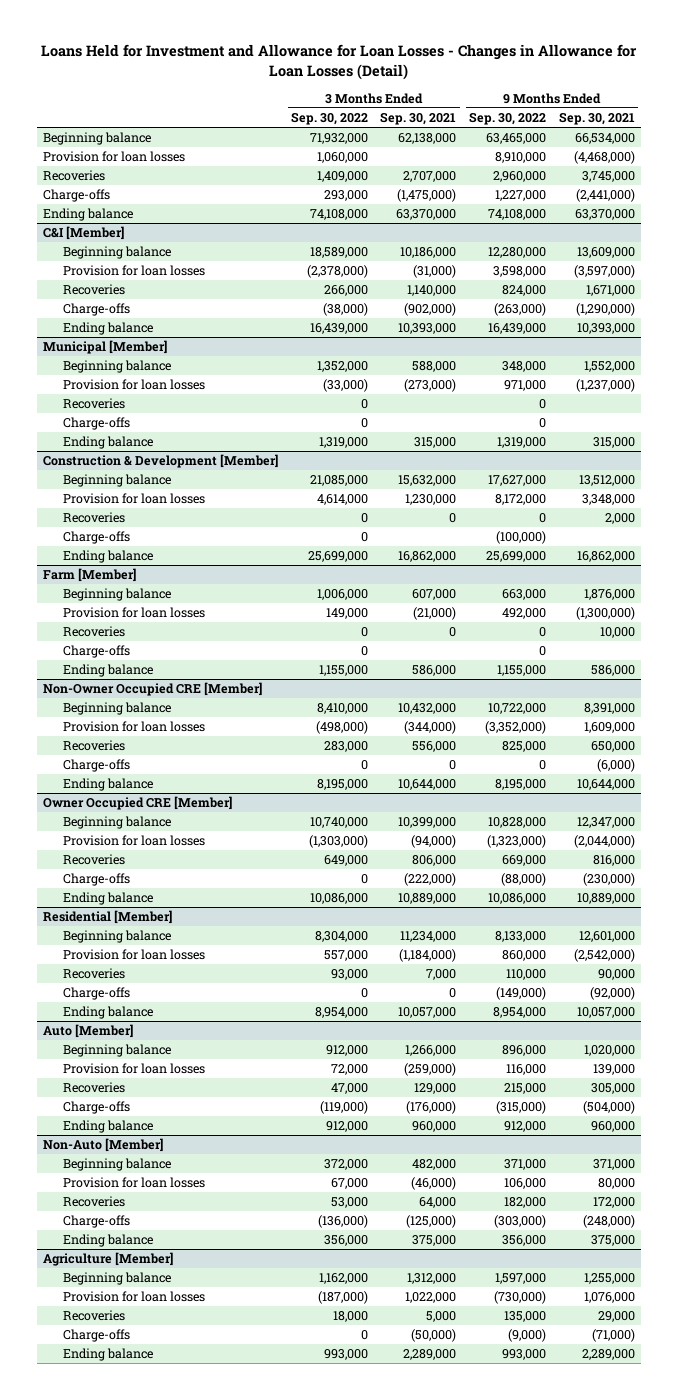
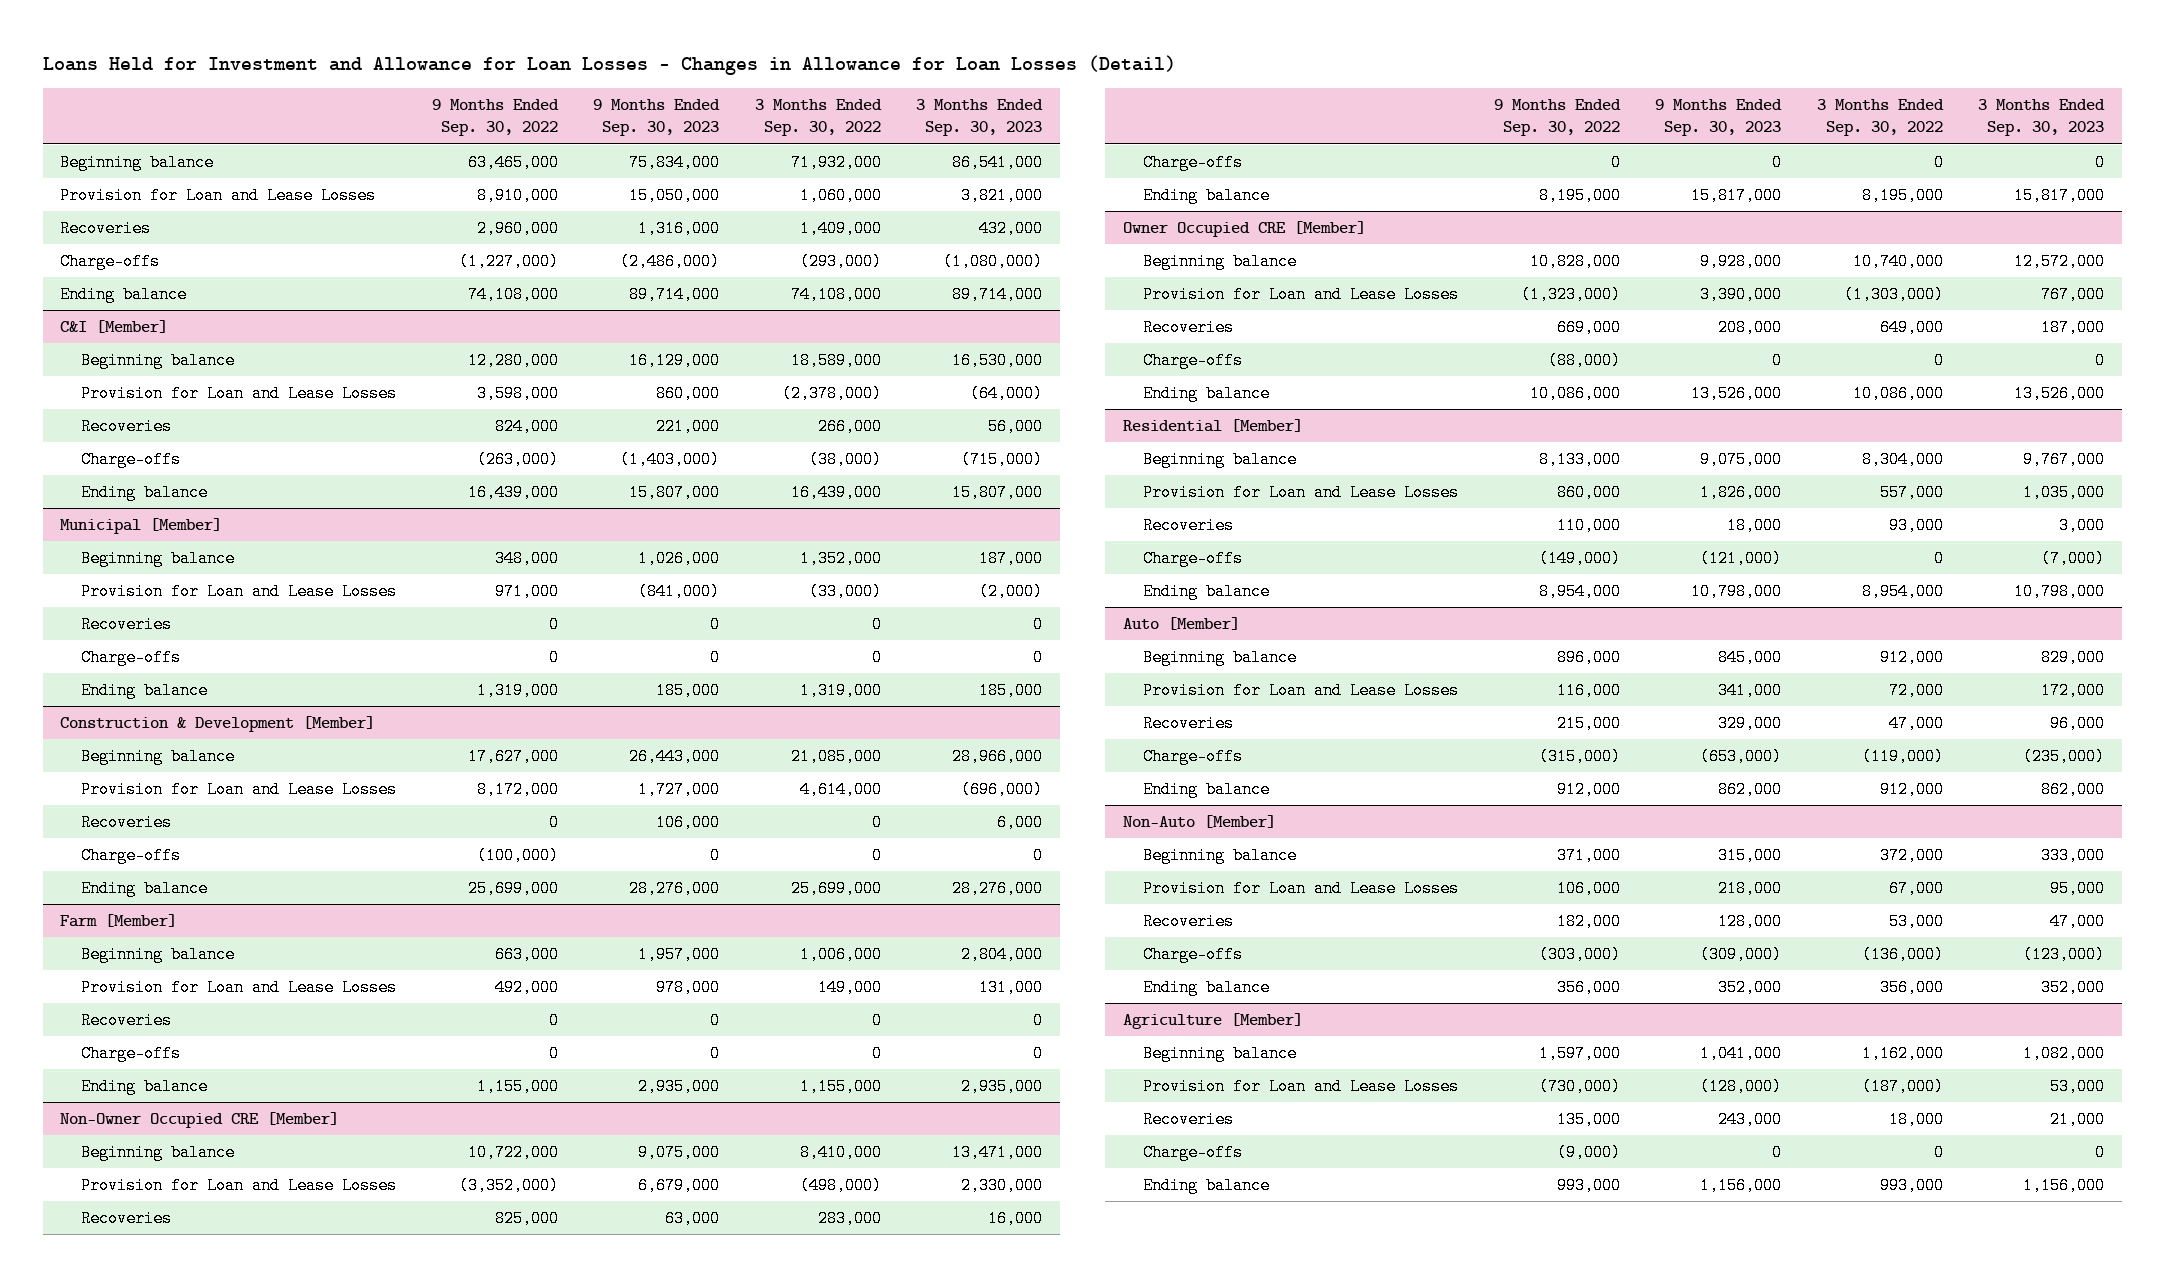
[380,112,457,126] Sep. 30, 2021 -> none
[558,112,635,126] Sep. 30, 2021 -> none
none -> [593,99,721,137] 9 Months Ended Sep. 30, 2023
none -> [916,99,1044,137] 3 Months Ended Sep. 30, 2023
[43,151,186,163] Provision for loan losses -> [60,187,377,205] Provision for Loan and Lease Losses
[323,190,368,202] 293,000 -> [799,253,882,271] (293,000)
[495,190,547,202] 1,227,000 -> [458,253,559,271] (1,227,000)
[62,265,205,277] Provision for loan losses -> [80,385,397,403] Provision for Loan and Lease Losses
[62,379,205,391] Provision for loan losses -> [80,583,397,601] Provision for Loan and Lease Losses
[62,493,205,505] Provision for loan losses -> [80,781,397,799] Provision for Loan and Lease Losses
[62,607,205,619] Provision for loan losses -> [80,979,397,997] Provision for Loan and Lease Losses
[62,721,205,733] Provision for loan losses -> [80,1177,397,1195] Provision for Loan and Lease Losses
[62,835,205,847] Provision for loan losses -> [1143,286,1460,304] Provision for Loan and Lease Losses
[62,949,205,961] Provision for loan losses -> [1143,484,1460,502] Provision for Loan and Lease Losses
[62,1063,205,1075] Provision for loan losses -> [1143,682,1460,700] Provision for Loan and Lease Losses
[62,1177,205,1189] Provision for loan losses -> [1143,880,1460,898] Provision for Loan and Lease Losses
[62,1291,205,1303] Provision for loan losses -> [1143,1078,1460,1096] Provision for Loan and Lease Losses

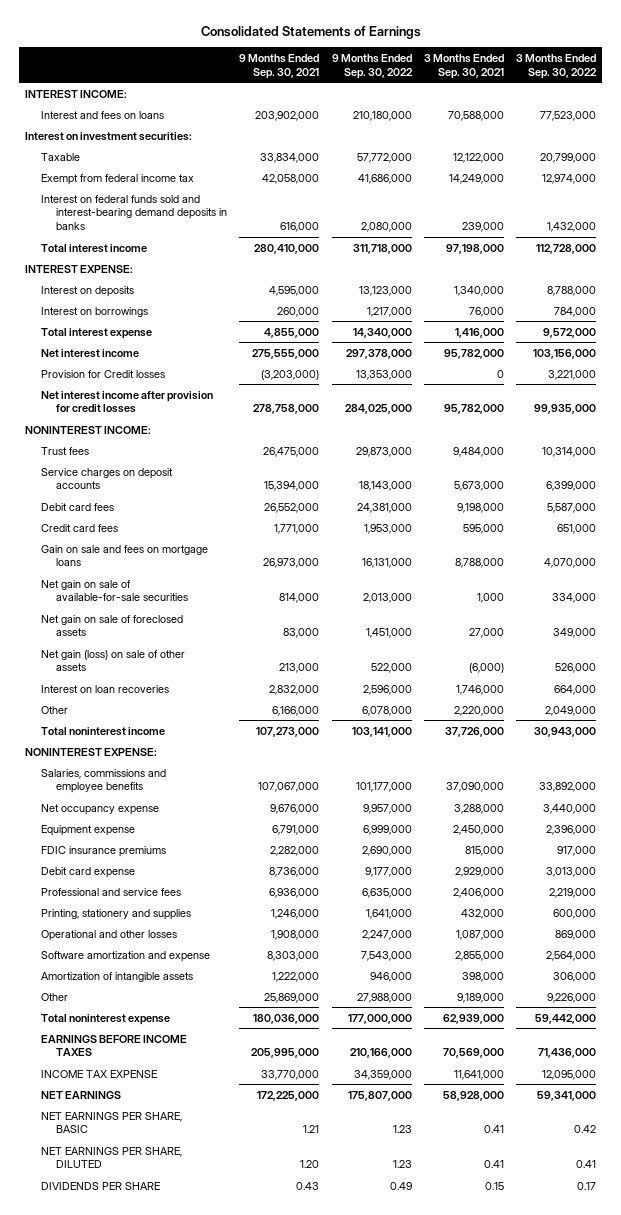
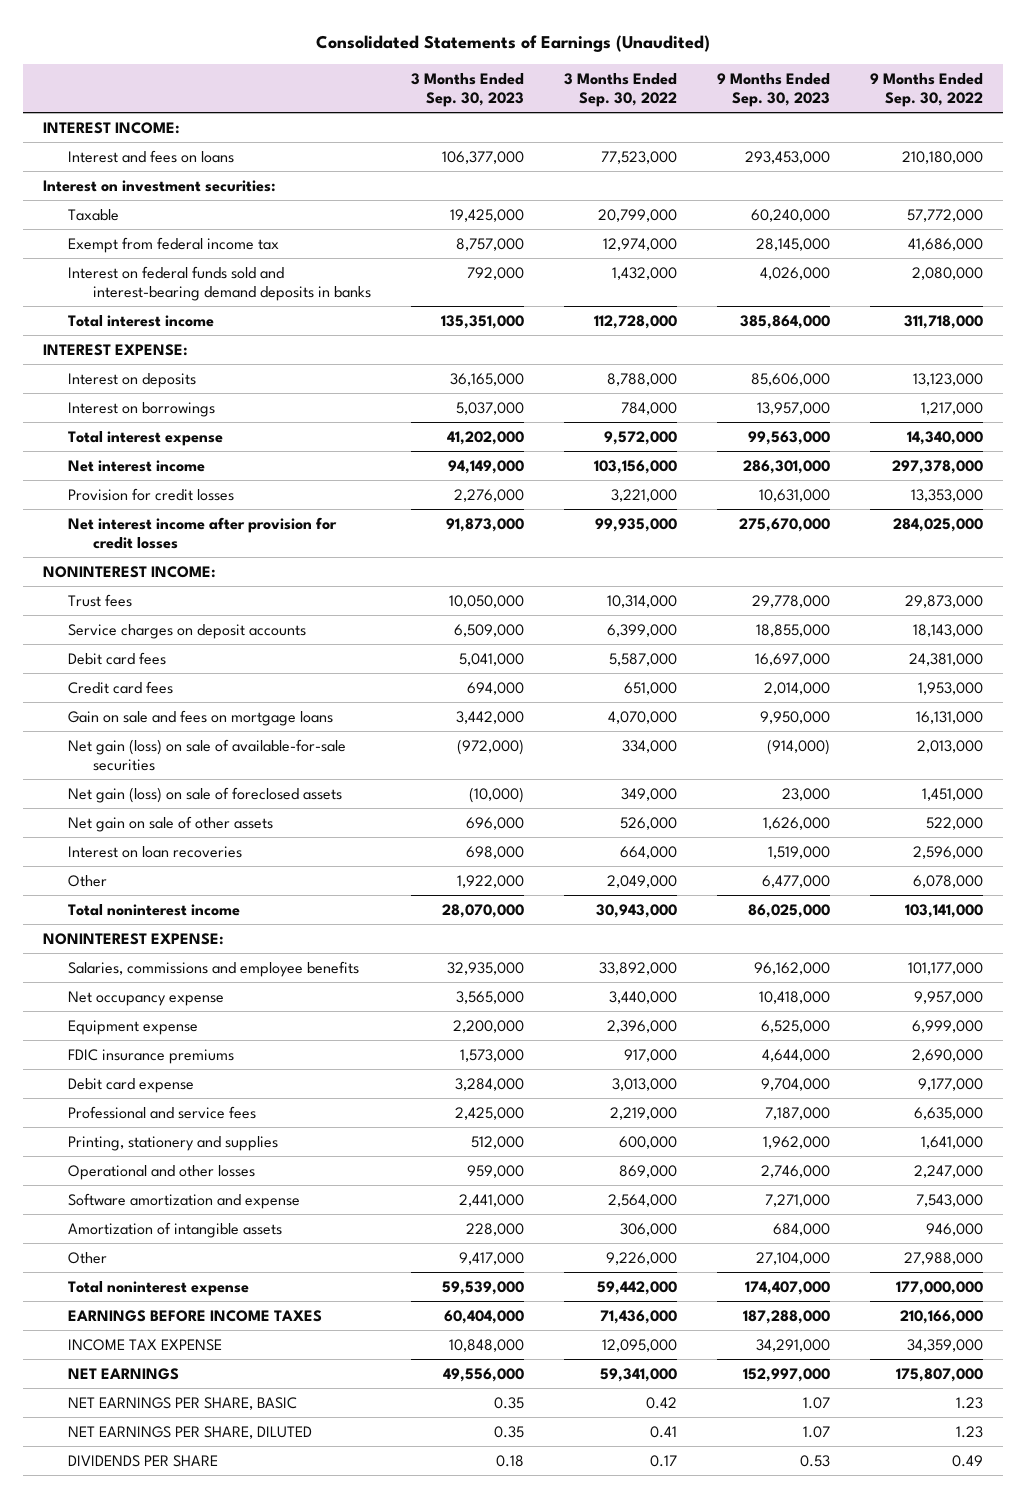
[200,26,421,40] Consolidated Statements of Earnings -> [316,34,711,52] Consolidated Statements of Earnings (Unaudited)
[239,54,320,79] 9 Months Ended Sep. 30, 2021 -> none
[423,54,504,79] 3 Months Ended Sep. 30, 2021 -> none
none -> [411,72,525,107] 3 Months Ended Sep. 30, 2023
none -> [717,72,831,107] 9 Months Ended Sep. 30, 2023
[40,369,165,378] Provision for Credit losses -> [68,487,235,501] Provision for credit losses
[40,579,189,602] Net gain on sale of available-for-sale securities -> [68,738,347,772] Net gain (loss) on sale of available-for-sale securities
[40,614,183,637] Net gain on sale of foreclosed assets -> [68,786,343,803] Net gain (loss) on sale of foreclosed assets
[40,649,185,672] Net gain (loss) on sale of other assets -> [68,815,274,832] Net gain on sale of other assets

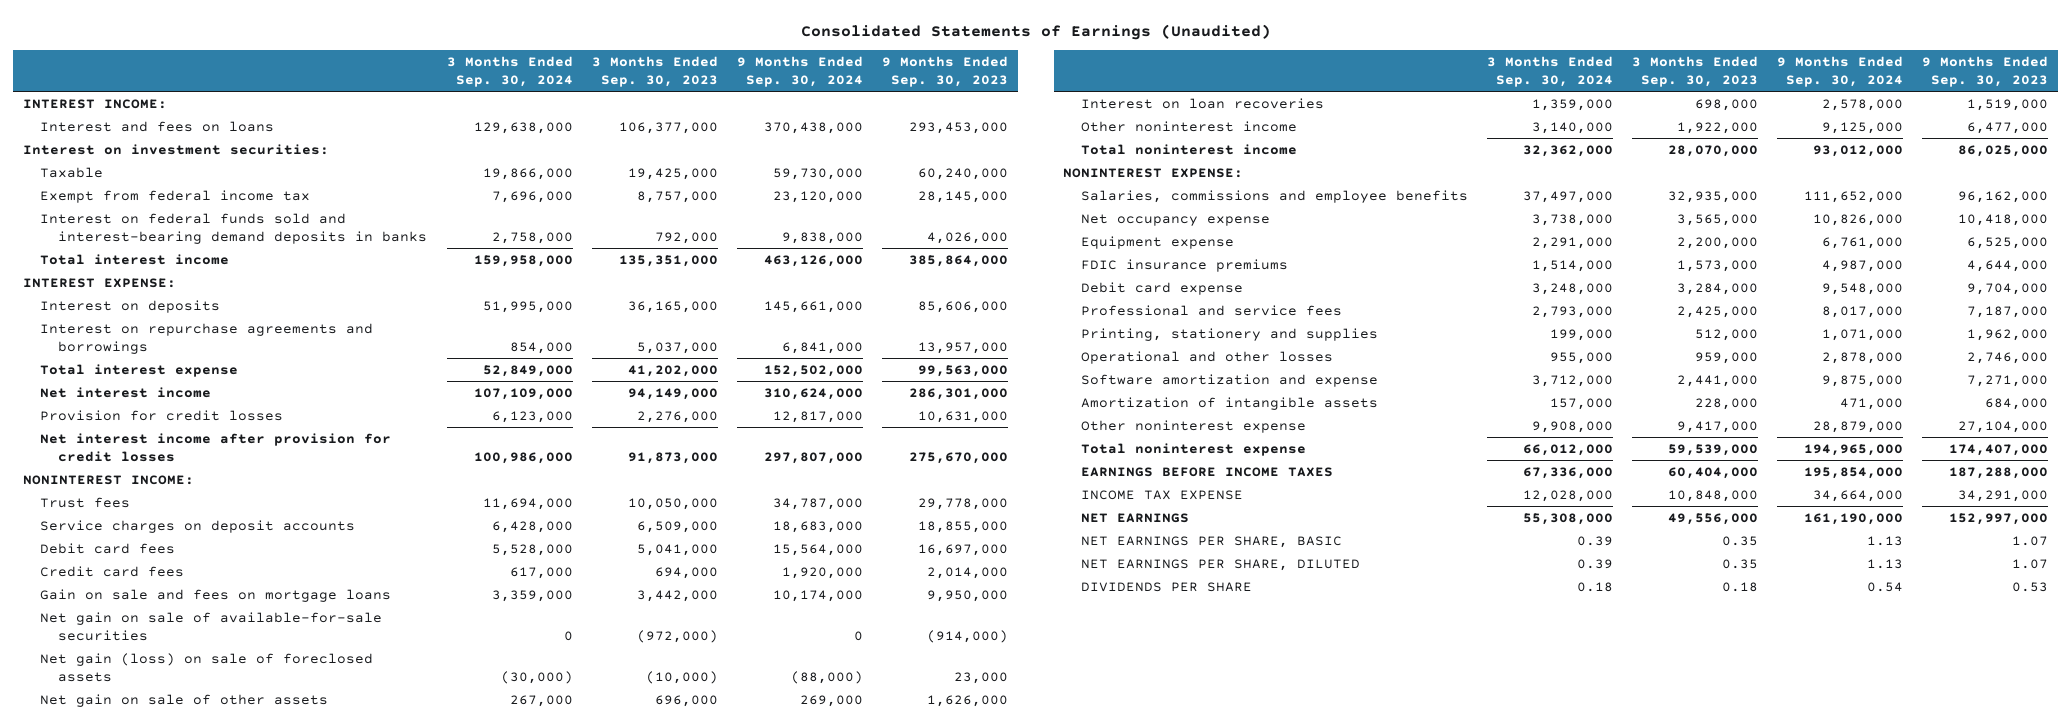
[564,72,678,107] 3 Months Ended Sep. 30, 2022 -> none
[870,72,984,107] 9 Months Ended Sep. 30, 2022 -> none
none -> [446,55,573,87] 3 Months Ended Sep. 30, 2024
none -> [736,55,863,87] 9 Months Ended Sep. 30, 2024
[68,401,216,417] Interest on borrowings -> [40,322,374,354] Interest on repurchase agreements and borrowings
[68,738,347,772] Net gain (loss) on sale of available-for-sale securities -> [40,611,383,641] Net gain on sale of available-for-sale securities
[68,874,108,887] Other -> [1080,120,1297,132] Other noninterest income
[68,1251,108,1264] Other -> [1080,419,1306,433] Other noninterest expense

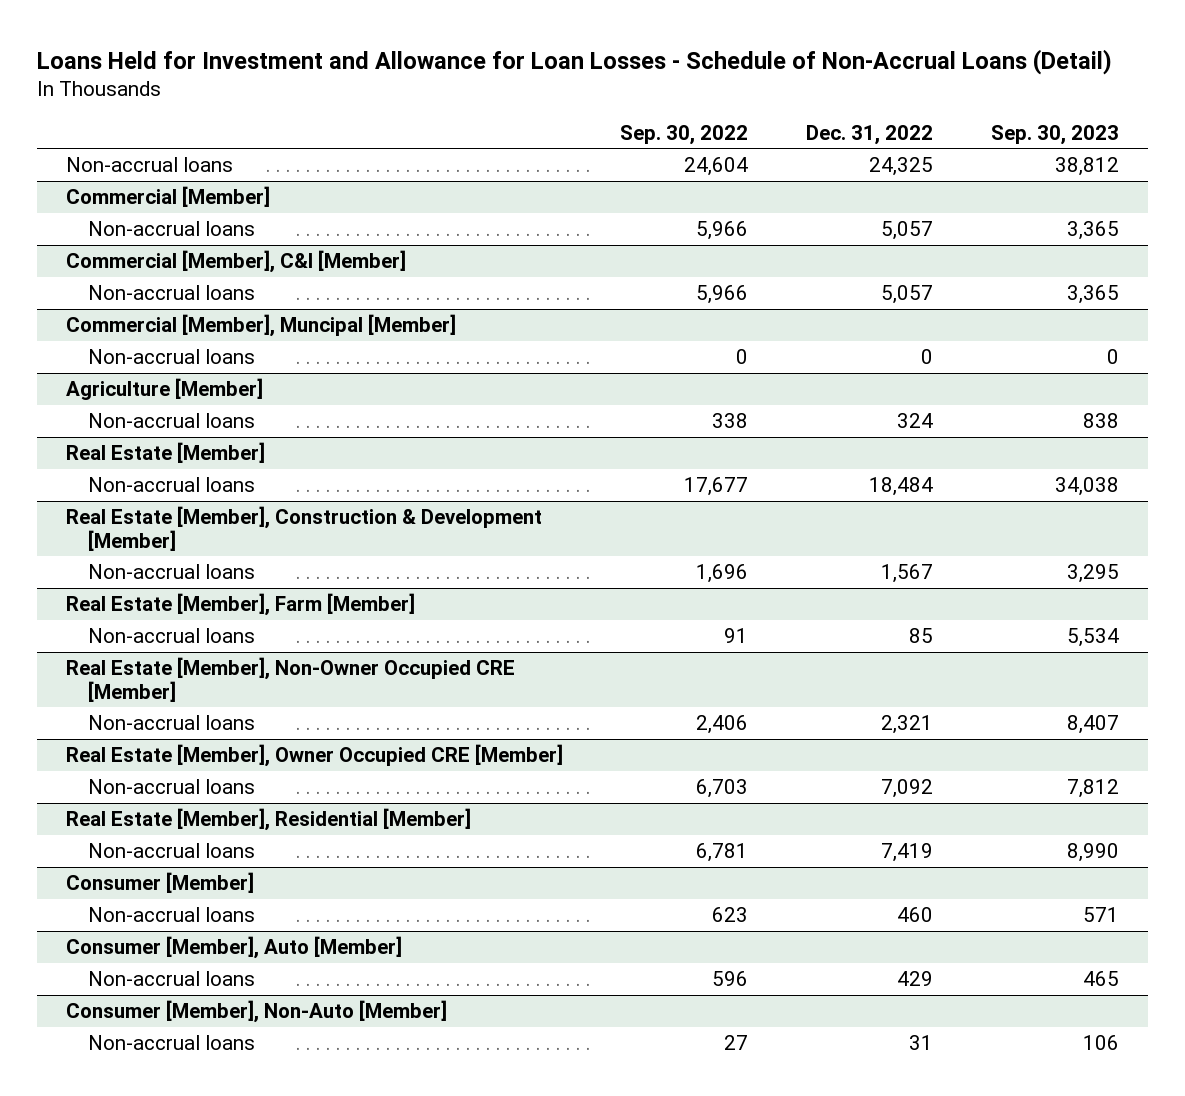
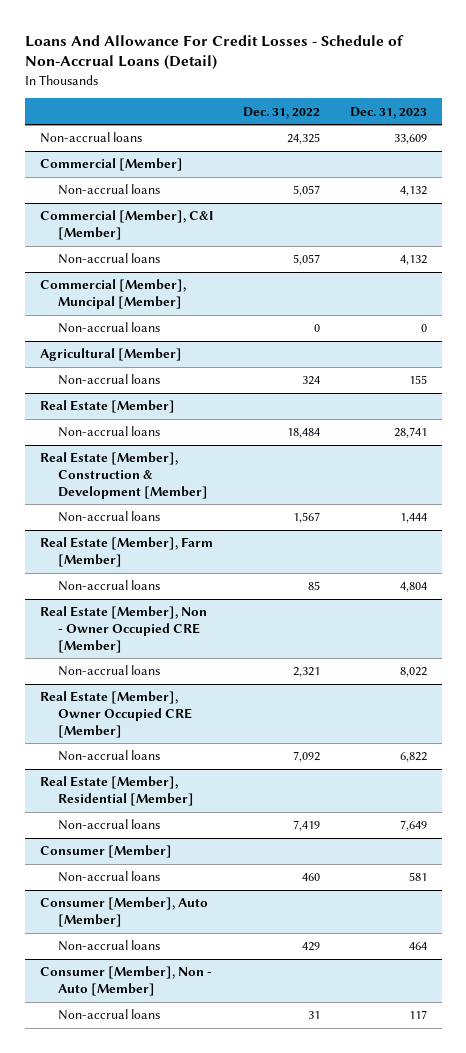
[36,48,1112,75] Loans Held for Investment and Allowance for Loan Losses - Schedule of Non-Accrual Loans (Detail) -> [24,34,404,71] Loans And Allowance For Credit Losses - Schedule of Non-Accrual Loans (Detail)
[620,124,749,145] Sep. 30, 2022 -> none
[990,124,1119,145] Sep. 30, 2023 -> none
none -> [349,106,427,119] Dec. 31, 2023
[65,378,263,401] Agriculture [Member] -> [39,348,182,362] Agricultural [Member]
[65,657,515,702] Real Estate [Member], Non-Owner Occupied CRE [Member] -> [39,606,207,653] Real Estate [Member], Non - Owner Occupied CRE [Member]
[65,1000,447,1024] Consumer [Member], Non-Auto [Member] -> [39,966,212,997] Consumer [Member], Non - Auto [Member]

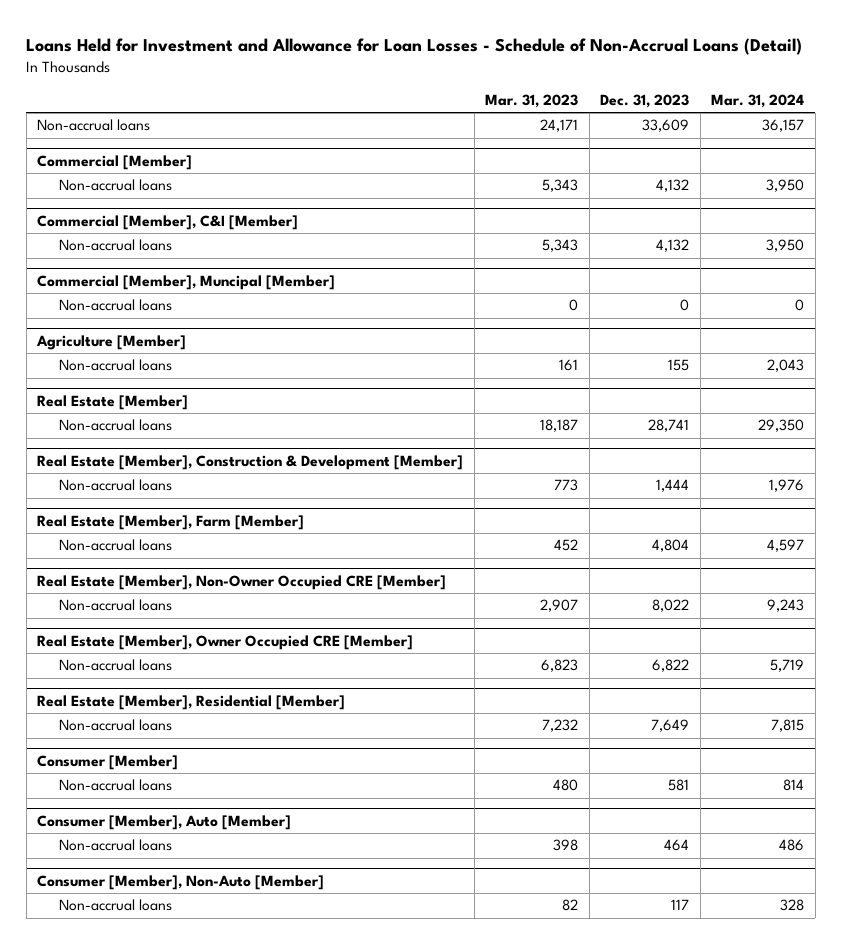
[24,34,404,71] Loans And Allowance For Credit Losses - Schedule of Non-Accrual Loans (Detail) -> [26,37,803,55] Loans Held for Investment and Allowance for Loan Losses - Schedule of Non-Accrual Loans (Detail)
[242,106,320,119] Dec. 31, 2022 -> none
none -> [485,94,579,109] Mar. 31, 2023
none -> [711,94,805,109] Mar. 31, 2024
[39,348,182,362] Agricultural [Member] -> [36,334,187,350] Agriculture [Member]
[39,606,207,653] Real Estate [Member], Non - Owner Occupied CRE [Member] -> [37,574,447,590] Real Estate [Member], Non-Owner Occupied CRE [Member]
[39,966,212,997] Consumer [Member], Non - Auto [Member] -> [37,874,325,890] Consumer [Member], Non-Auto [Member]

